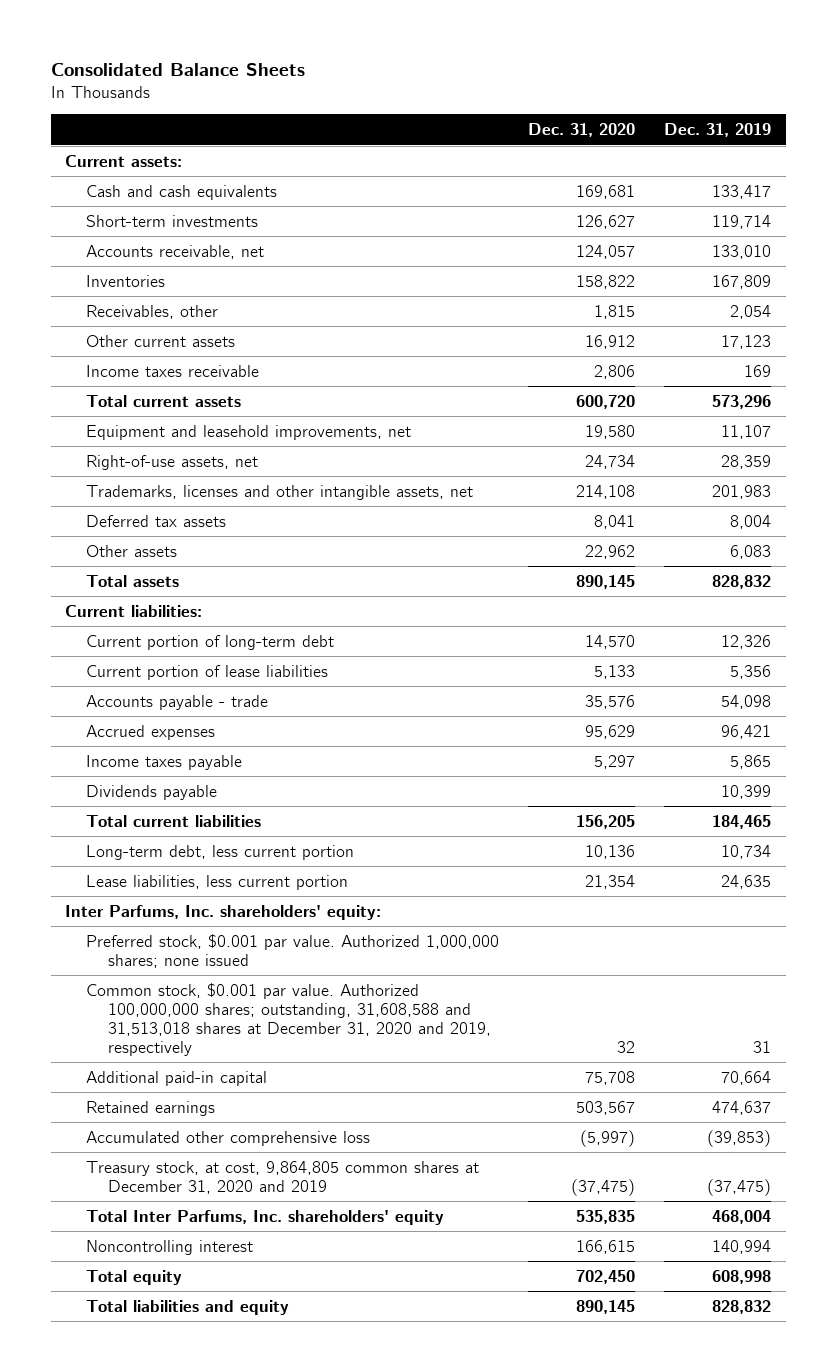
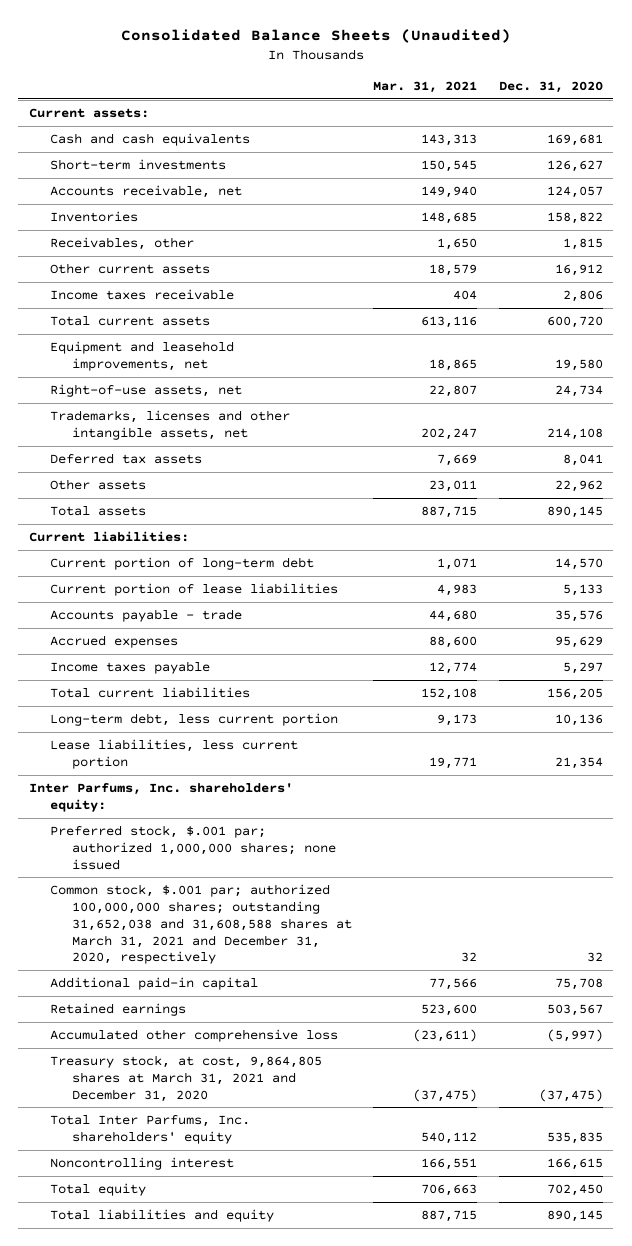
[50,63,305,77] Consolidated Balance Sheets -> [120,28,511,43] Consolidated Balance Sheets (Unaudited)
[664,123,772,138] Dec. 31, 2019 -> none
none -> [373,80,478,93] Mar. 31, 2021
[86,784,218,800] Dividends payable -> none
[86,933,500,968] Preferred stock, $0.001 par value. Authorized 1,000,000 shares; none issued -> [50,825,336,870] Preferred stock, $.001 par; authorized 1,000,000 shares; none issued
[86,982,491,1056] Common stock, $0.001 par value. Authorized 100,000,000 shares; outstanding, 31,608,588 and 31,513,018 shares at December 31, 2020 and 2019, respectively -> [50,884,352,965] Common stock, $.001 par; authorized 100,000,000 shares; outstanding 31,652,038 and 31,608,588 shares at March 31, 2021 and December 31, 2020, respectively
[86,1160,480,1194] Treasury stock, at cost, 9,864,805 common shares at December 31, 2020 and 2019 -> [50,1055,323,1102] Treasury stock, at cost, 9,864,805 shares at March 31, 2021 and December 31, 2020

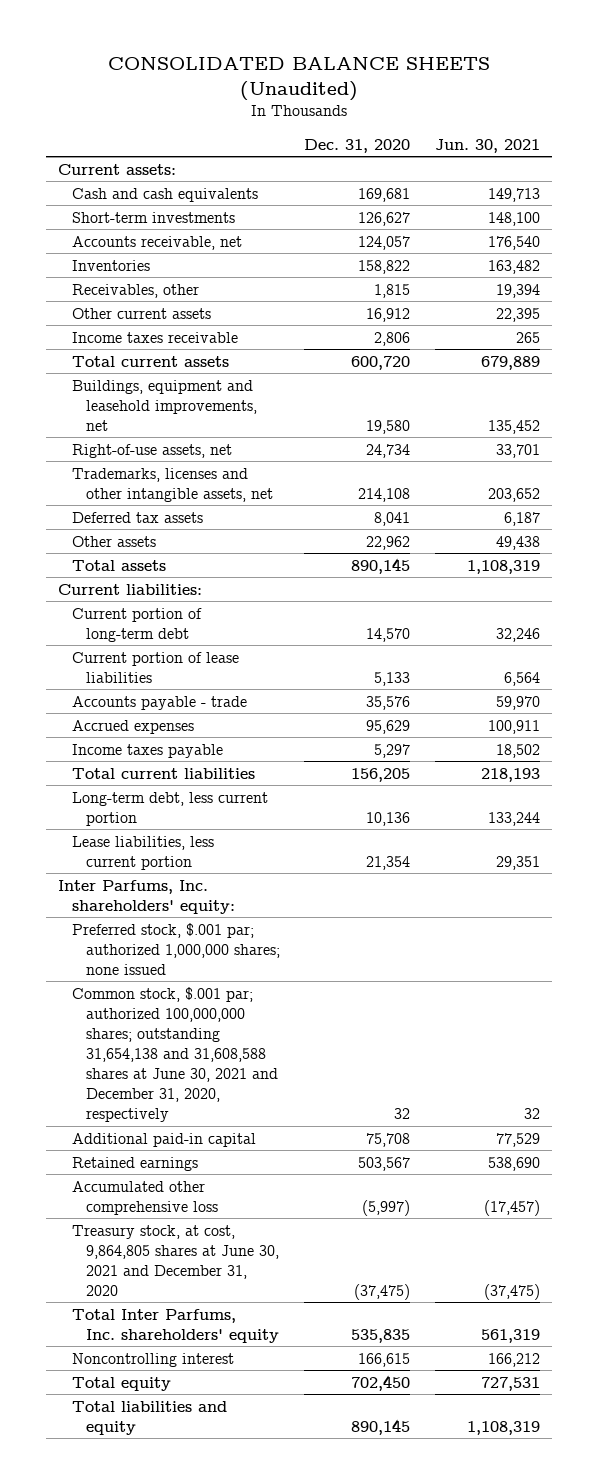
[120,28,511,43] Consolidated Balance Sheets (Unaudited) -> [107,57,490,101] CONSOLIDATED BALANCE SHEETS (Unaudited)
[373,80,478,93] Mar. 31, 2021 -> none
none -> [434,138,540,153] Jun. 30, 2021
[50,341,235,371] Equipment and leasehold improvements, net -> [71,379,257,431] Buildings, equipment and leasehold improvements, net
[50,884,352,965] Common stock, $.001 par; authorized 100,000,000 shares; outstanding 31,652,038 and 31,608,588 shares at March 31, 2021 and December 31, 2020, respectively -> [71,986,278,1123] Common stock, $.001 par; authorized 100,000,000 shares; outstanding 31,654,138 and 31,608,588 shares at June 30, 2021 and December 31, 2020, respectively
[50,1055,323,1102] Treasury stock, at cost, 9,864,805 shares at March 31, 2021 and December 31, 2020 -> [71,1224,279,1296] Treasury stock, at cost, 9,864,805 shares at June 30, 2021 and December 31, 2020

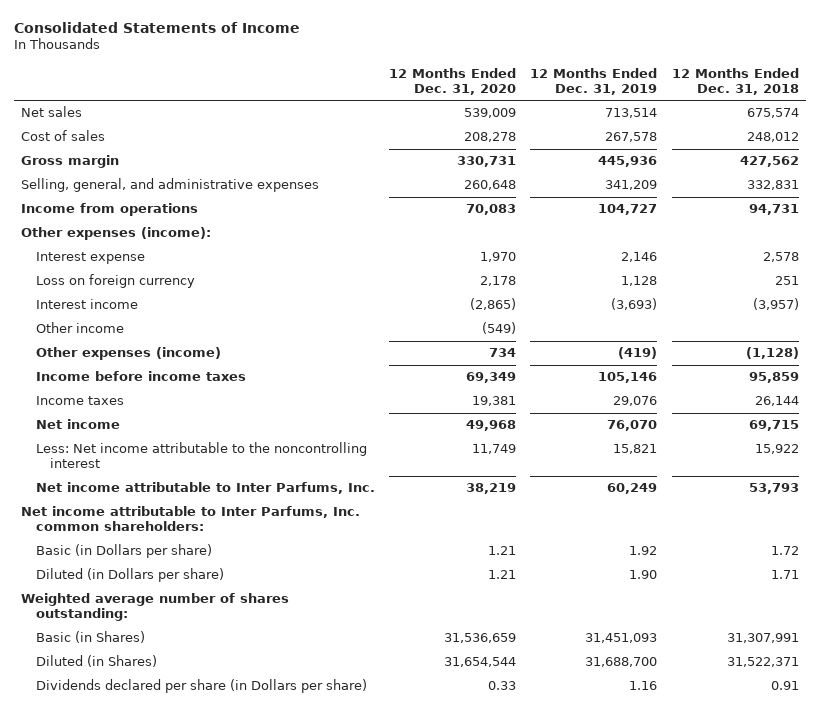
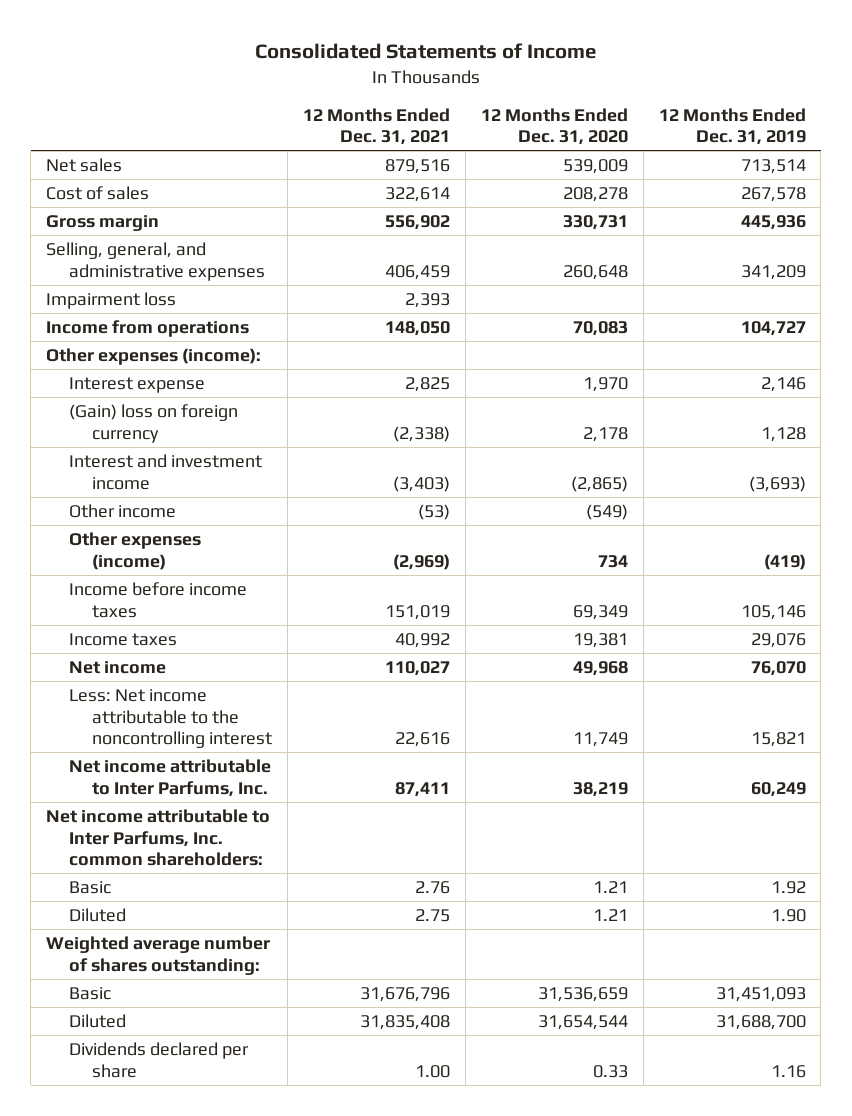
[671,67,799,95] 12 Months Ended Dec. 31, 2018 -> none
none -> [302,107,450,146] 12 Months Ended Dec. 31, 2021
none -> [46,291,177,309] Impairment loss
[35,274,195,289] Loss on foreign currency -> [68,403,238,443] (Gain) loss on foreign currency
[35,299,138,310] Interest income -> [68,453,262,490] Interest and investment income
[35,544,212,559] Basic (in Dollars per share) -> [68,880,111,894] Basic
[35,568,224,583] Diluted (in Dollars per share) -> [68,907,126,922] Diluted
[35,631,145,644] Basic (in Shares) -> [68,986,111,1000] Basic
[35,655,157,668] Diluted (in Shares) -> [68,1013,126,1028] Diluted
[35,679,367,694] Dividends declared per share (in Dollars per share) -> [68,1041,249,1078] Dividends declared per share

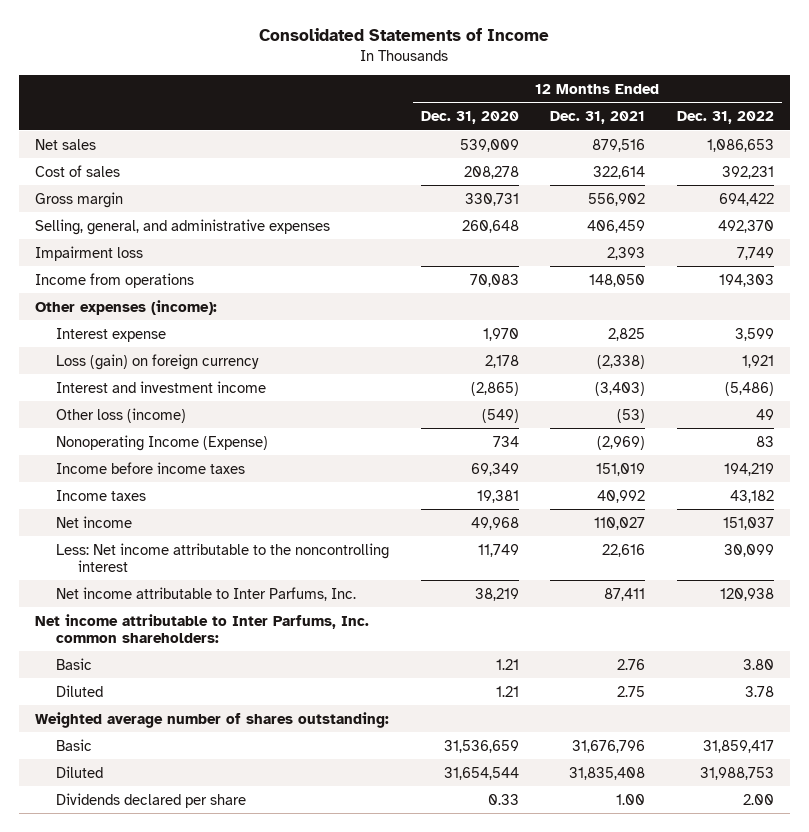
[658,107,806,146] 12 Months Ended Dec. 31, 2019 -> none
none -> [677,111,775,125] Dec. 31, 2022
[68,403,238,443] (Gain) loss on foreign currency -> [56,353,260,370] Loss (gain) on foreign currency
[68,503,176,518] Other income -> [56,407,187,423] Other loss (income)
[68,531,201,570] Other expenses (income) -> [56,434,269,451] Nonoperating Income (Expense)

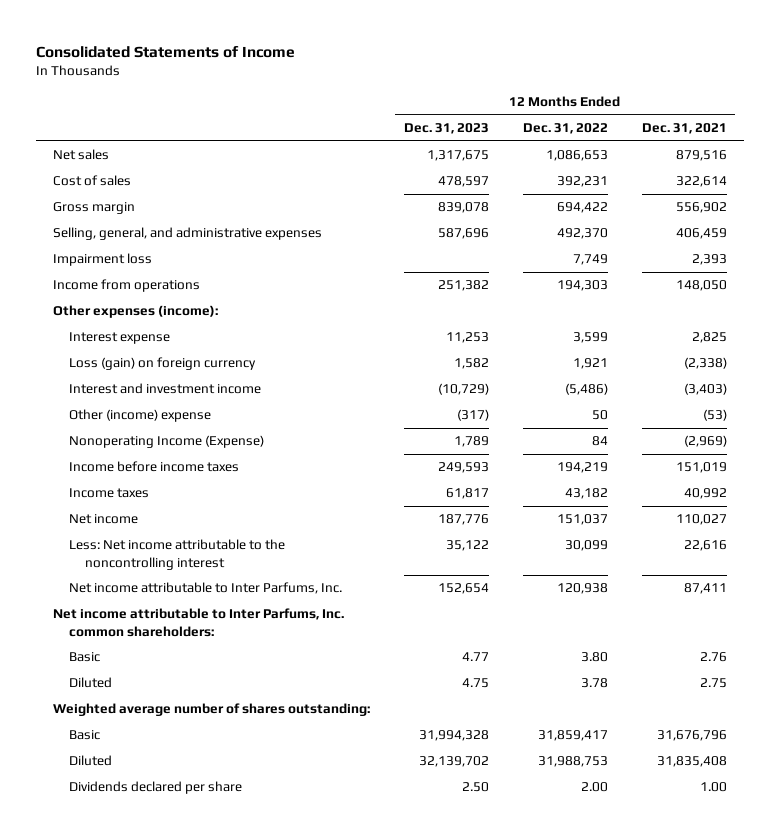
[420,111,519,125] Dec. 31, 2020 -> none
none -> [403,123,489,135] Dec. 31, 2023
[56,407,187,423] Other loss (income) -> [68,409,211,423] Other (income) expense
[756,408,775,420] 49 -> [591,410,608,421] 50
[756,435,775,447] 83 -> [591,436,608,447] 84

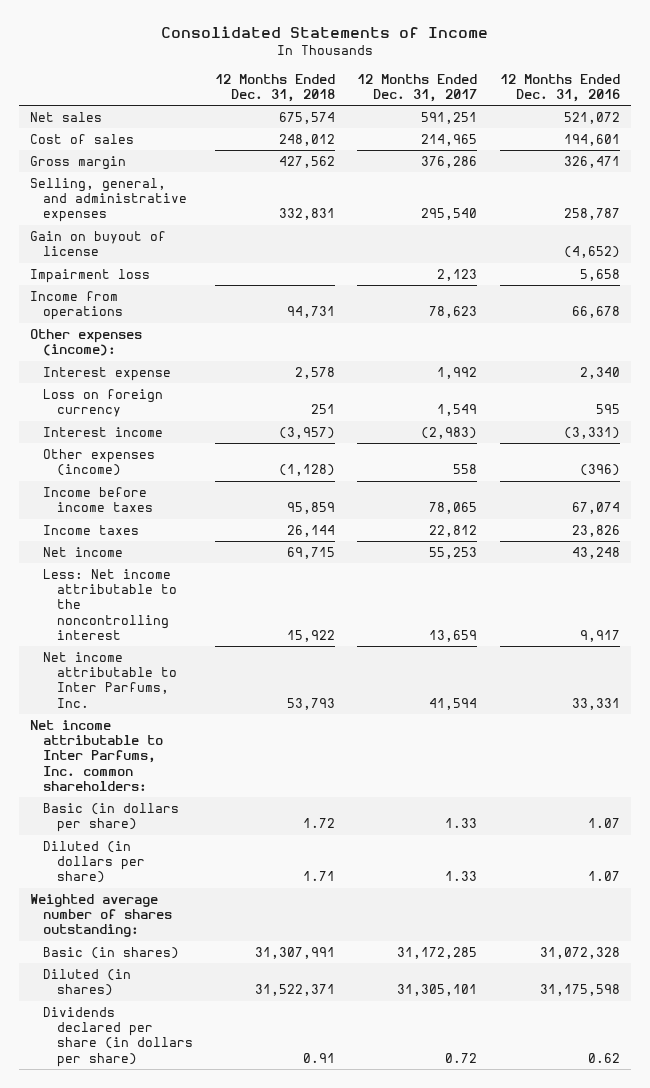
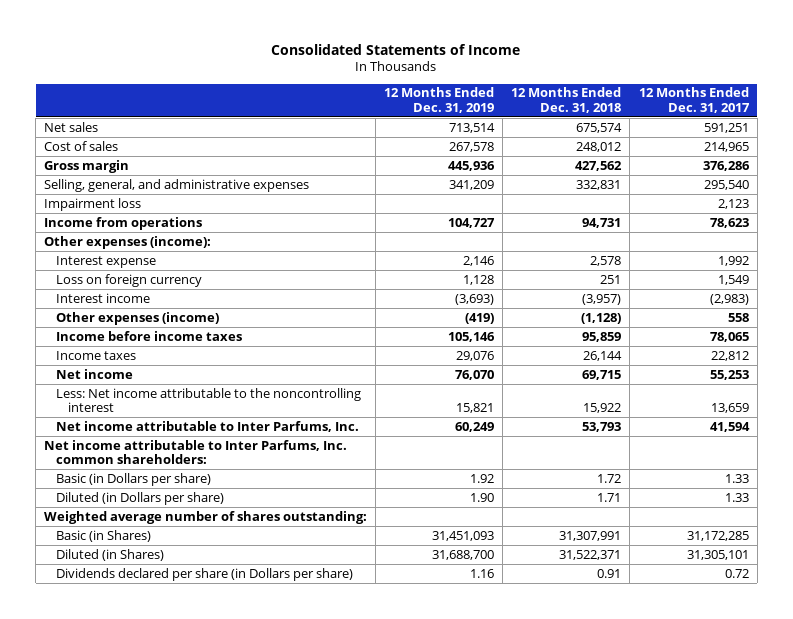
[499,73,620,102] 12 Months Ended Dec. 31, 2016 -> none
none -> [384,87,495,113] 12 Months Ended Dec. 31, 2019
[30,230,167,257] Gain on buyout of license -> none
[43,802,180,833] Basic (in dollars per share) -> [56,472,212,486] Basic (in Dollars per share)
[43,840,145,884] Diluted (in dollars per share) -> [56,491,225,505] Diluted (in Dollars per share)
[43,946,180,959] Basic (in shares) -> [56,529,152,542] Basic (in Shares)
[43,968,132,997] Diluted (in shares) -> [56,548,165,561] Diluted (in Shares)
[43,1006,193,1067] Dividends declared per share (in dollars per share) -> [56,567,354,581] Dividends declared per share (in Dollars per share)

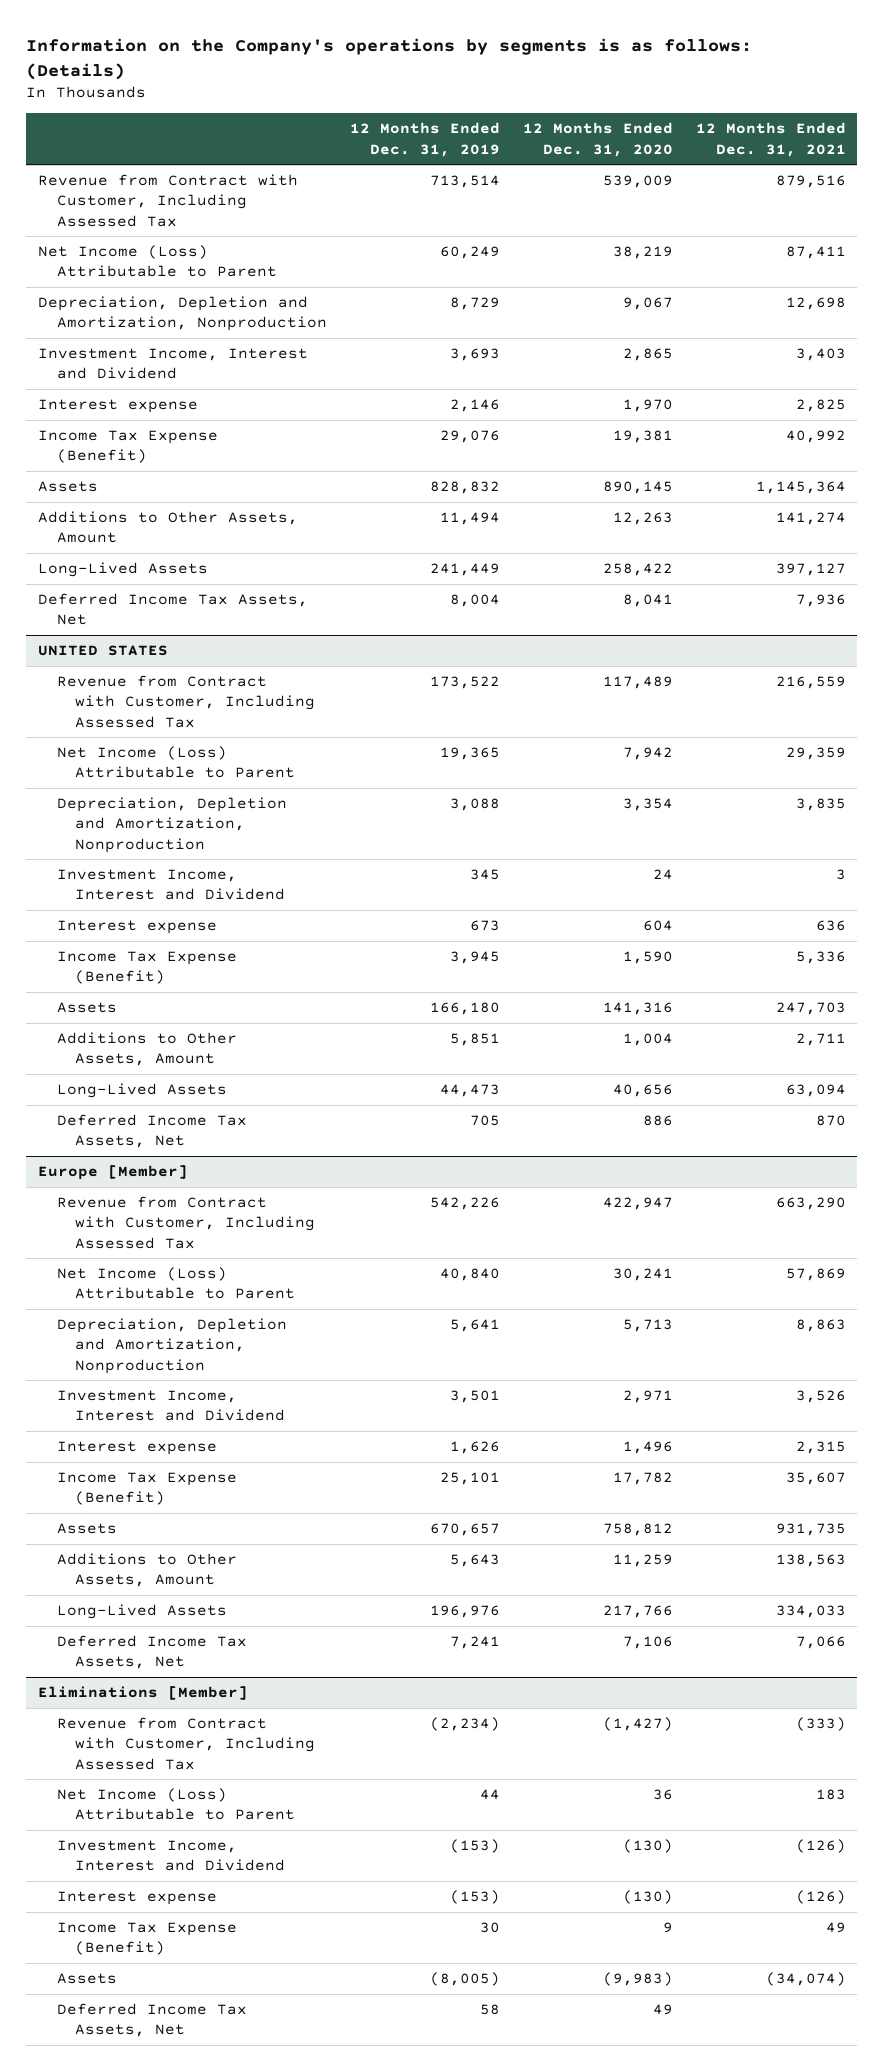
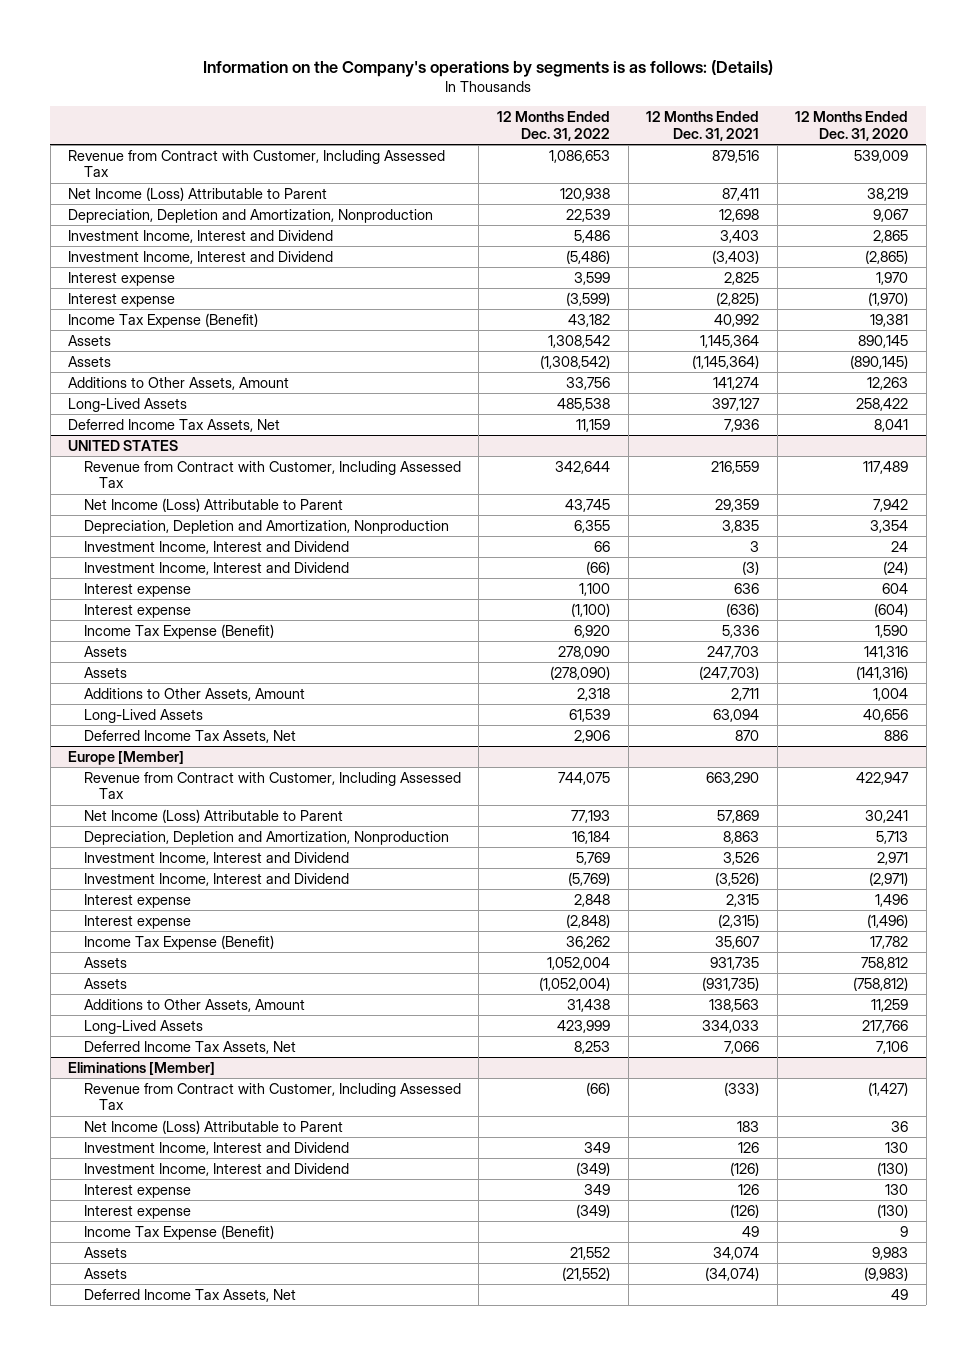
[349,122,500,157] 12 Months Ended Dec. 31, 2019 -> none
none -> [496,111,610,141] 12 Months Ended Dec. 31, 2022
none -> [68,250,334,264] Investment Income, Interest and Dividend
none -> [68,292,176,307] Interest expense
none -> [68,355,112,367] Assets
none -> [83,561,349,575] Investment Income, Interest and Dividend
none -> [83,603,191,618] Interest expense
none -> [83,666,127,678] Assets
none -> [83,872,349,886] Investment Income, Interest and Dividend
none -> [83,914,191,929] Interest expense
none -> [83,977,127,989] Assets
none -> [83,1141,349,1155] Investment Income, Interest and Dividend
none -> [83,1183,191,1198] Interest expense
none -> [83,1246,127,1258] Assets

